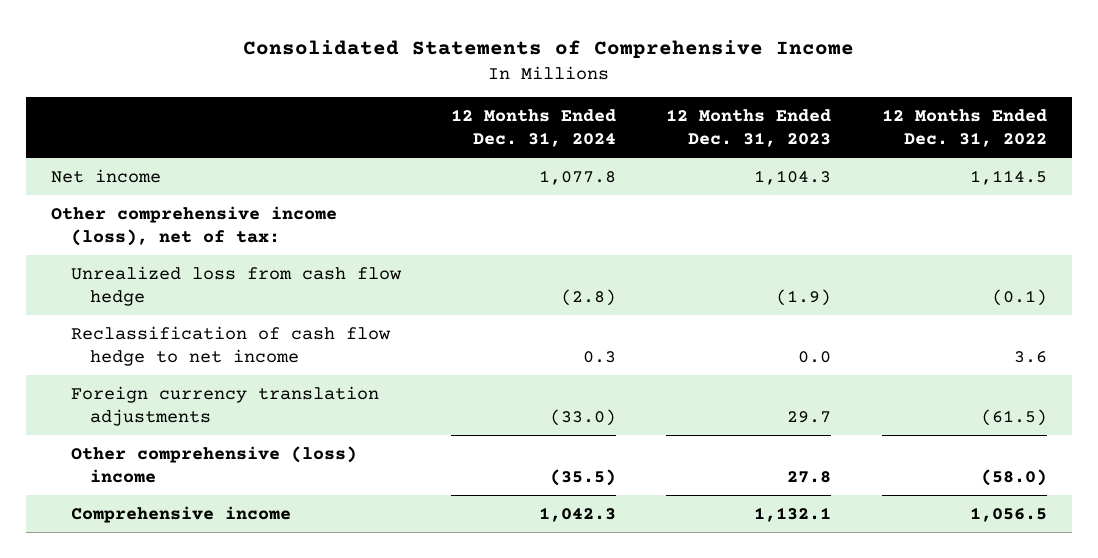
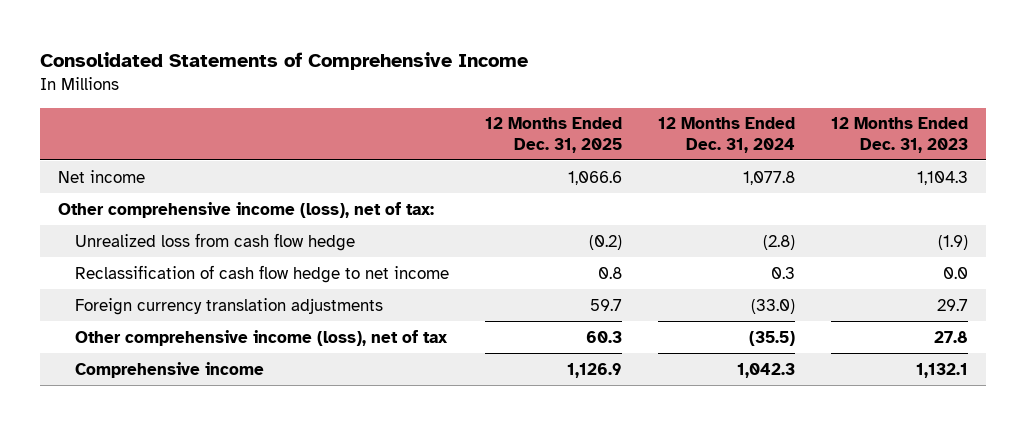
[881,109,1047,148] 12 Months Ended Dec. 31, 2022 -> none
none -> [485,117,623,153] 12 Months Ended Dec. 31, 2025
[70,445,357,484] Other comprehensive (loss) income -> [75,329,449,346] Other comprehensive income (loss), net of tax

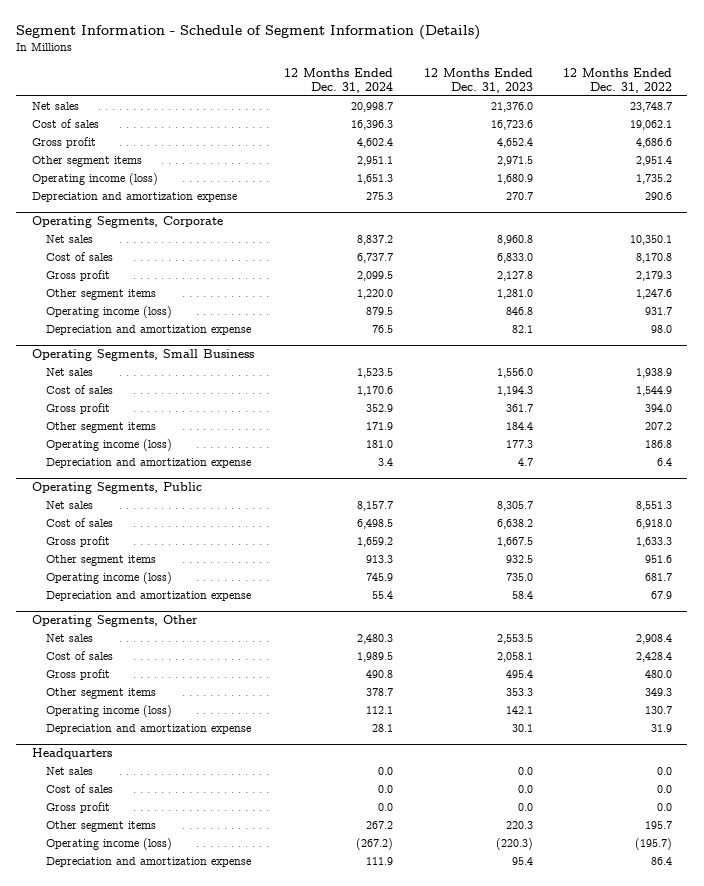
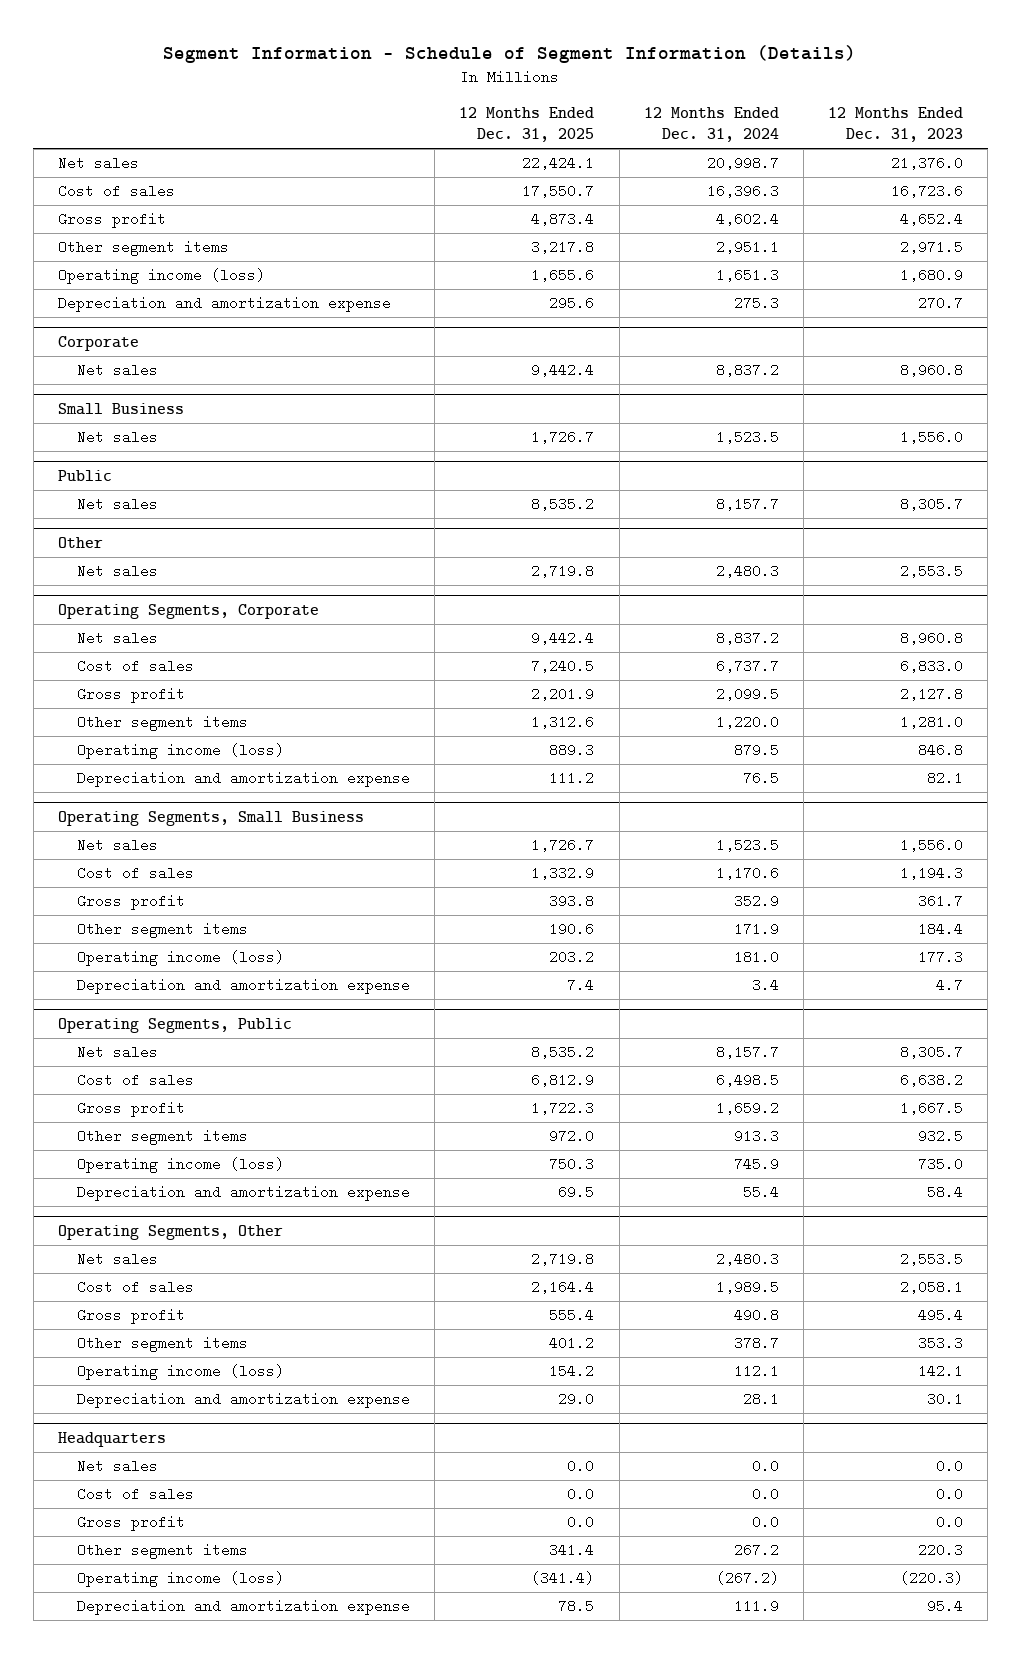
[563,67,673,94] 12 Months Ended Dec. 31, 2022 -> none
none -> [459,106,595,143] 12 Months Ended Dec. 31, 2025
none -> [58,335,140,351] Corporate
none -> [77,363,159,378] Net sales
none -> [58,402,185,415] Small Business
none -> [77,430,159,445] Net sales
none -> [58,469,113,481] Public
none -> [77,497,159,512] Net sales
none -> [58,536,104,548] Other
none -> [77,564,159,579] Net sales

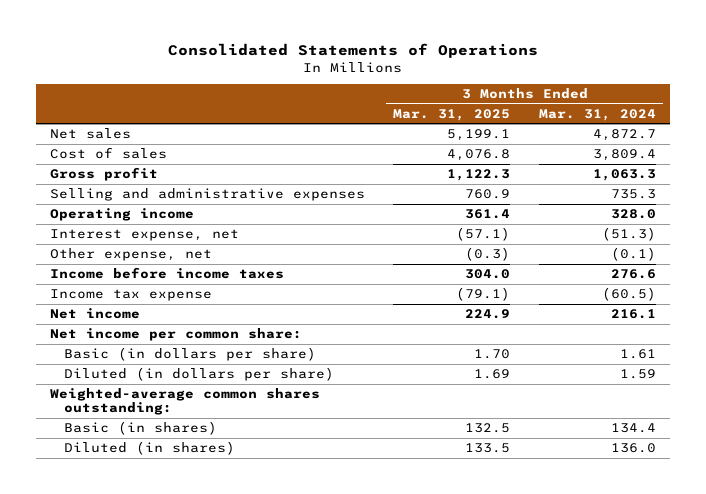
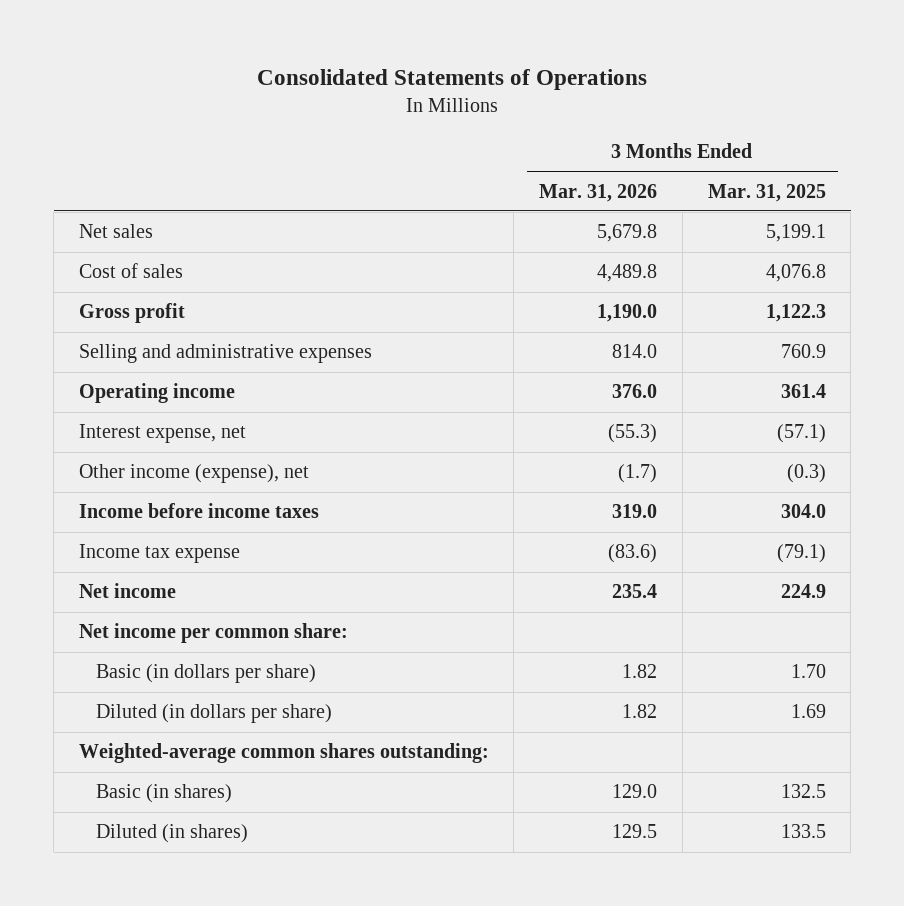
[538,108,656,121] Mar. 31, 2024 -> none
none -> [539,183,658,202] Mar. 31, 2026
[50,248,213,262] Other expense, net -> [78,464,309,484] Other income (expense), net

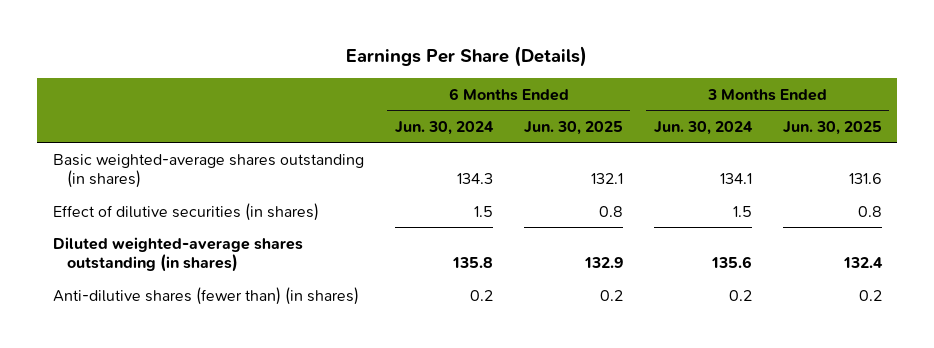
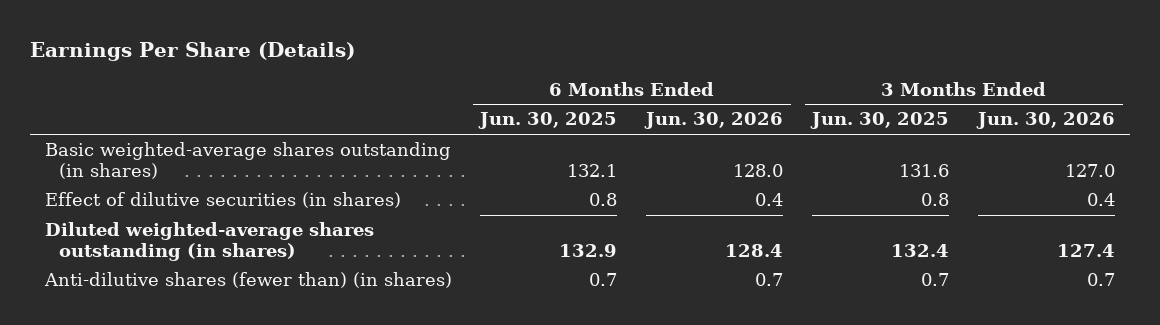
[394,120,494,135] Jun. 30, 2024 -> none
[653,120,753,135] Jun. 30, 2024 -> none
none -> [644,112,784,130] Jun. 30, 2026
none -> [976,112,1116,130] Jun. 30, 2026
[599,289,623,301] 0.2 -> [589,273,618,287] 0.7
[858,289,882,301] 0.2 -> [921,273,950,287] 0.7

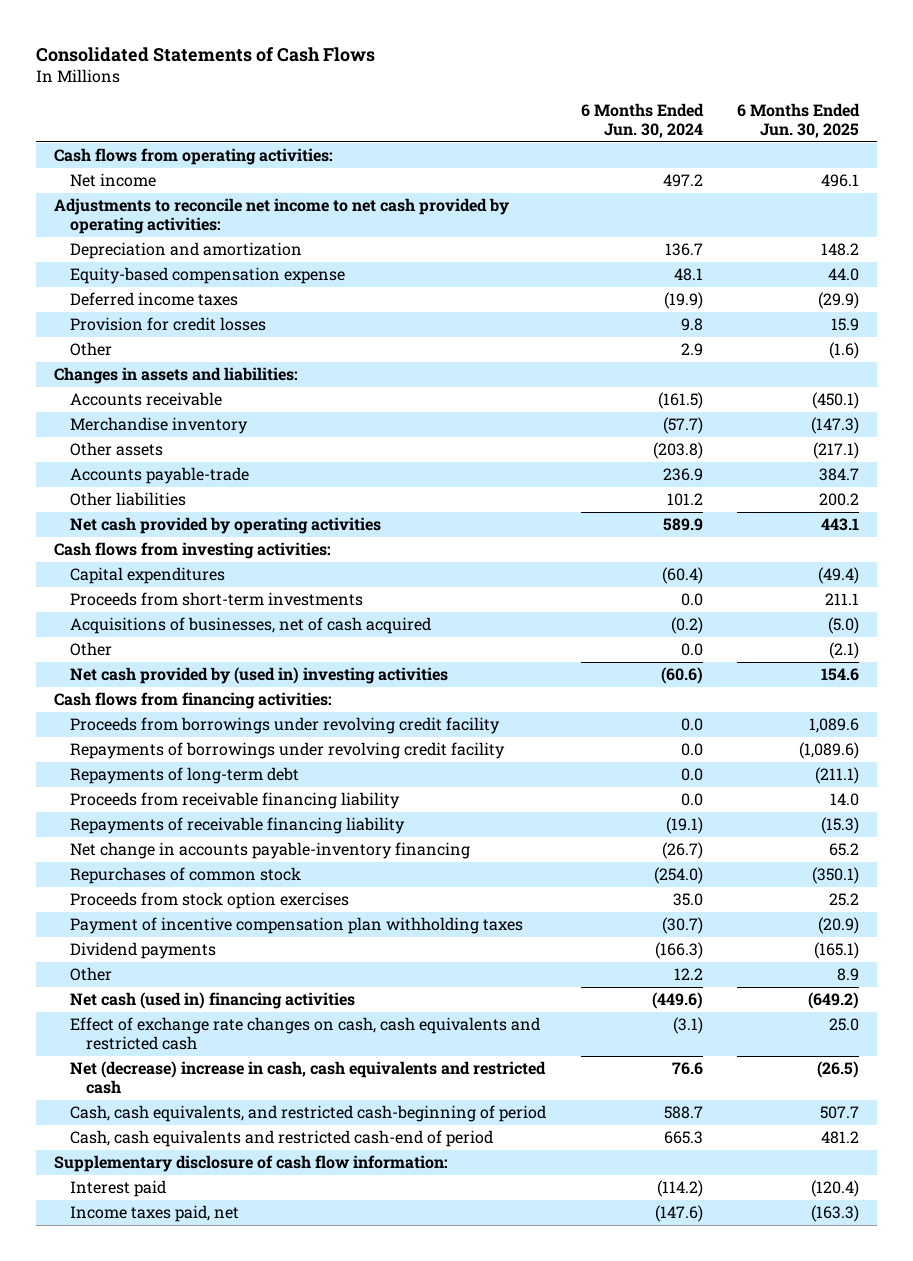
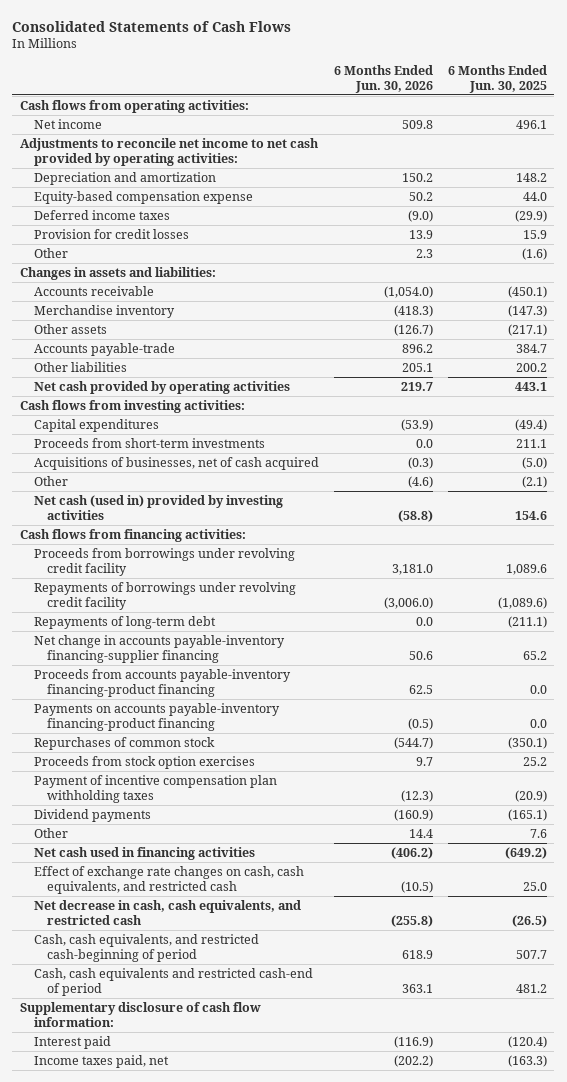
[580,103,704,138] 6 Months Ended Jun. 30, 2024 -> none
none -> [333,64,433,93] 6 Months Ended Jun. 30, 2026
[69,667,448,685] Net cash provided by (used in) investing activities -> [33,495,283,520] Net cash (used in) provided by investing activities
[69,792,400,810] Proceeds from receivable financing liability -> none
[69,817,405,835] Repayments of receivable financing liability -> none
[69,842,470,860] Net change in accounts payable-inventory financing -> [33,635,285,663] Net change in accounts payable-inventory financing-supplier financing
none -> [33,669,291,697] Proceeds from accounts payable-inventory financing-product financing
none -> [33,703,280,731] Payments on accounts payable-inventory financing-product financing
[837,968,860,982] 8.9 -> [529,829,547,839] 7.6
[69,992,355,1010] Net cash (used in) financing activities -> [33,847,255,861] Net cash used in financing activities
[69,1017,540,1050] Effect of exchange rate changes on cash, cash equivalents and restricted cash -> [33,866,304,894] Effect of exchange rate changes on cash, cash equivalents, and restricted cash
[69,1061,546,1094] Net (decrease) increase in cash, cash equivalents and restricted cash -> [33,900,301,925] Net decrease in cash, cash equivalents, and restricted cash

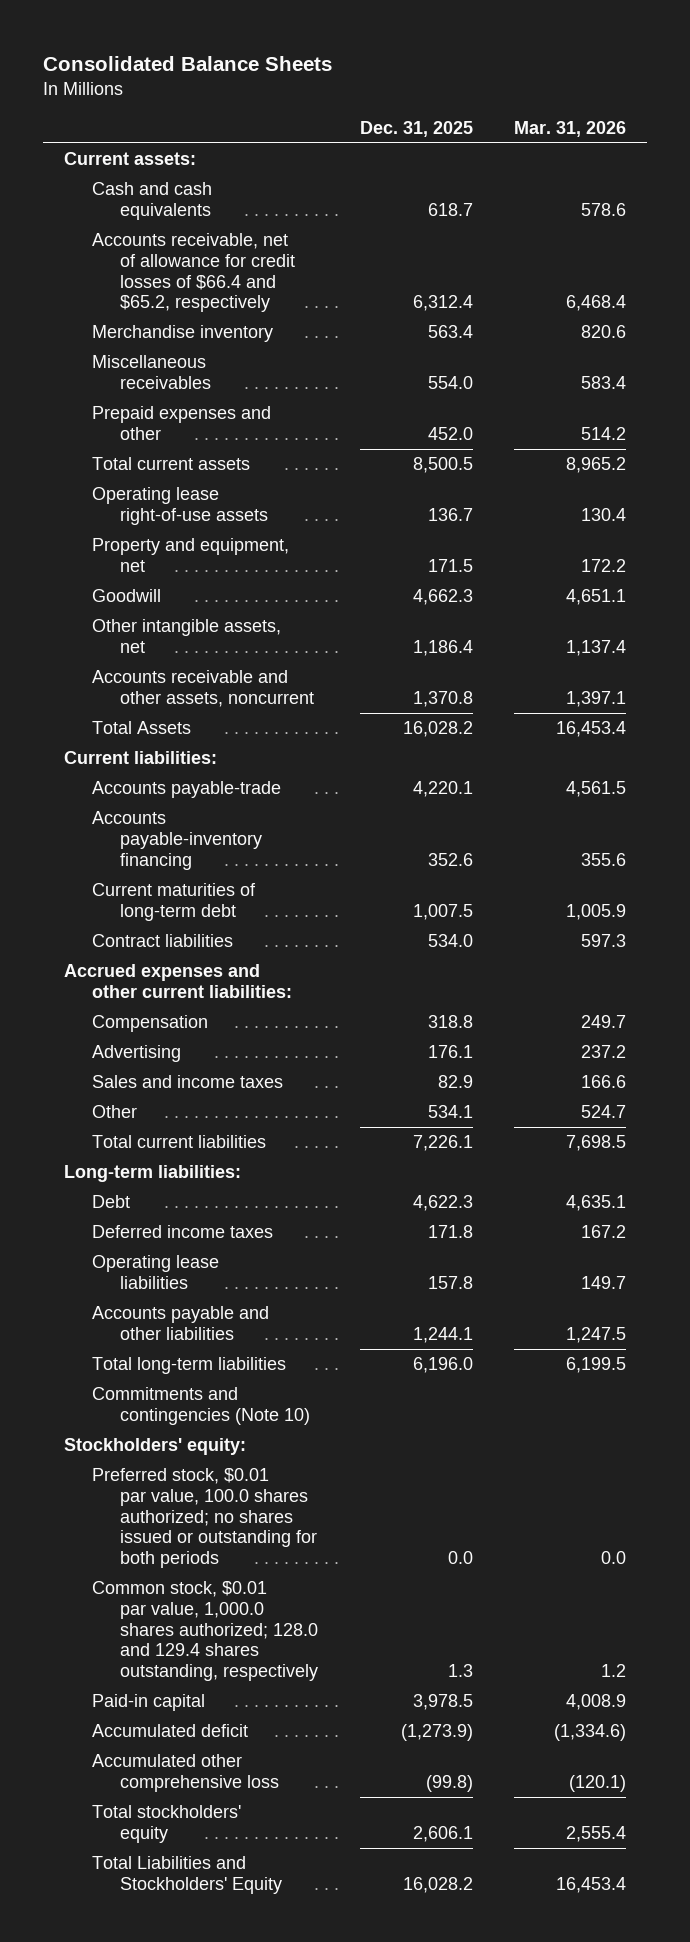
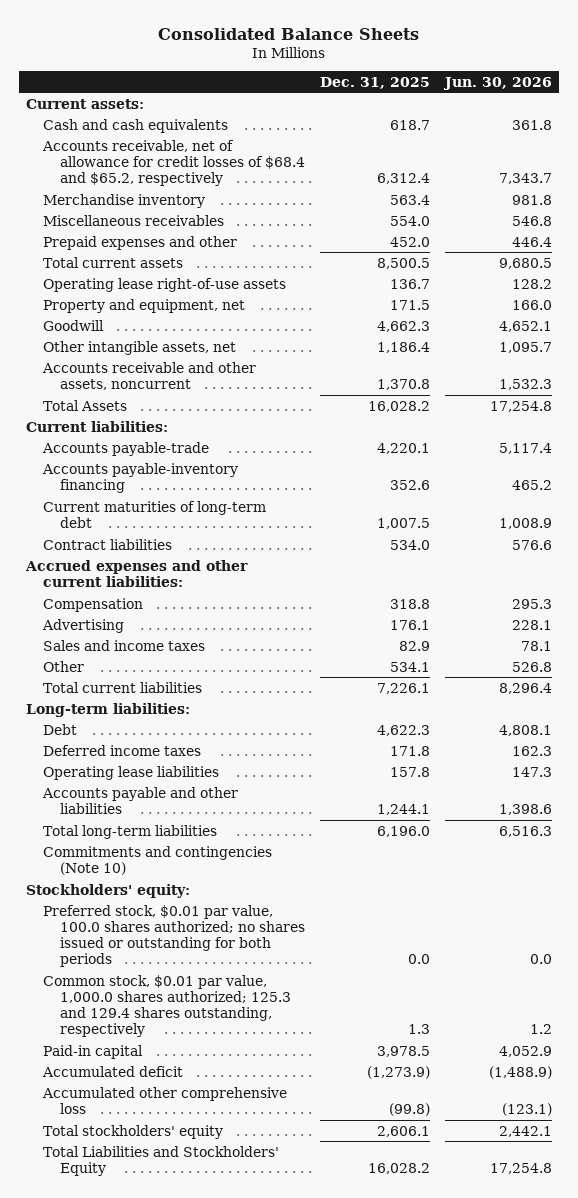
[514,120,627,137] Mar. 31, 2026 -> none
none -> [442,76,552,90] Jun. 30, 2026
[92,233,296,313] Accounts receivable, net of allowance for credit losses of $66.4 and $65.2, respectively -> [42,139,306,186] Accounts receivable, net of allowance for credit losses of $68.4 and $65.2, respectively
[92,1581,319,1682] Common stock, $0.01 par value, 1,000.0 shares authorized; 128.0 and 129.4 shares outstanding, respectively -> [43,974,292,1037] Common stock, $0.01 par value, 1,000.0 shares authorized; 125.3 and 129.4 shares outstanding, respectively

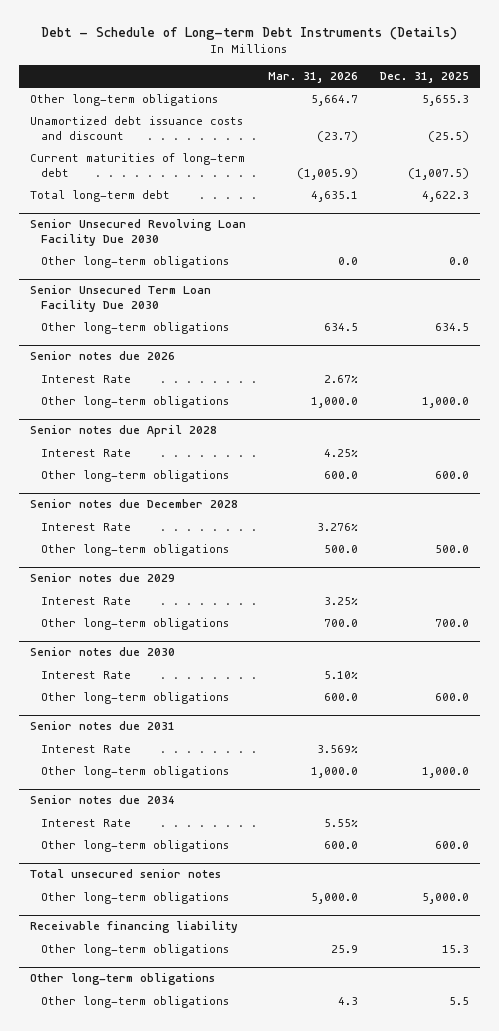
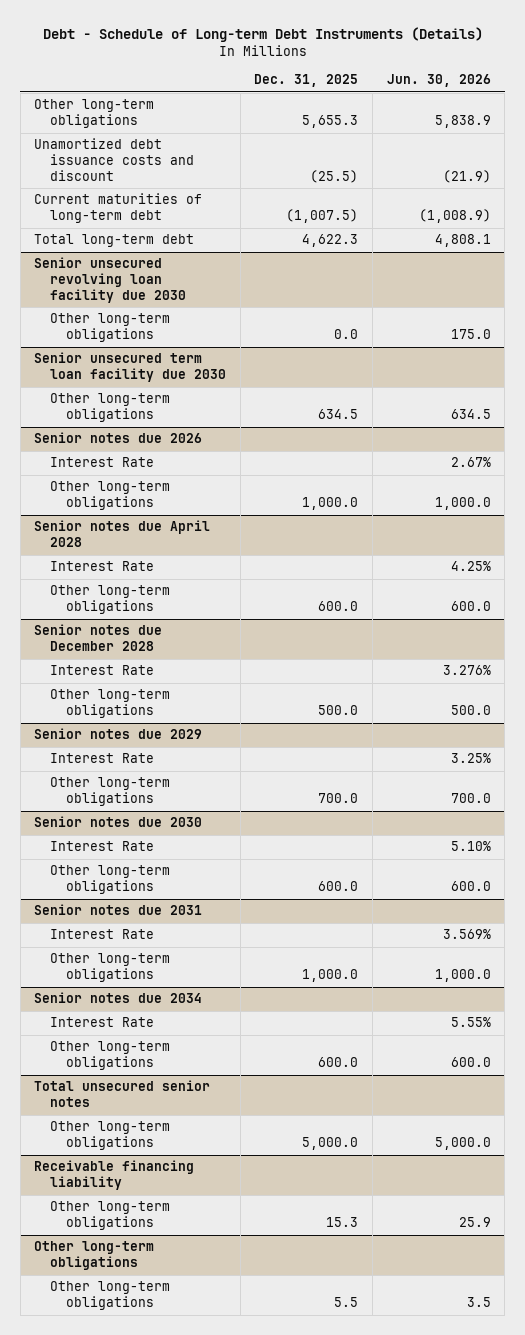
[267,72,358,84] Mar. 31, 2026 -> none
none -> [386,74,491,88] Jun. 30, 2026
[29,219,246,246] Senior Unsecured Revolving Loan Facility Due 2030 -> [34,257,187,304] Senior unsecured revolving loan facility due 2030
[29,285,211,312] Senior Unsecured Term Loan Facility Due 2030 -> [34,352,227,383] Senior unsecured term loan facility due 2030

